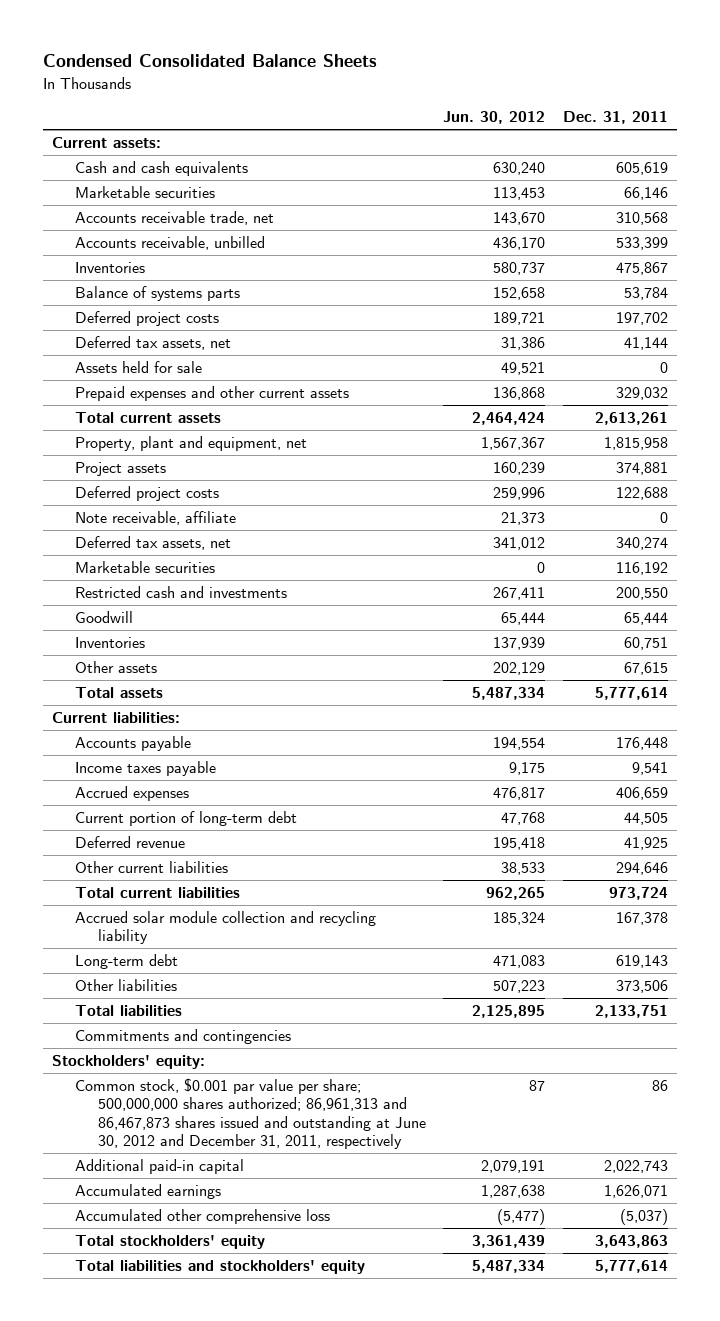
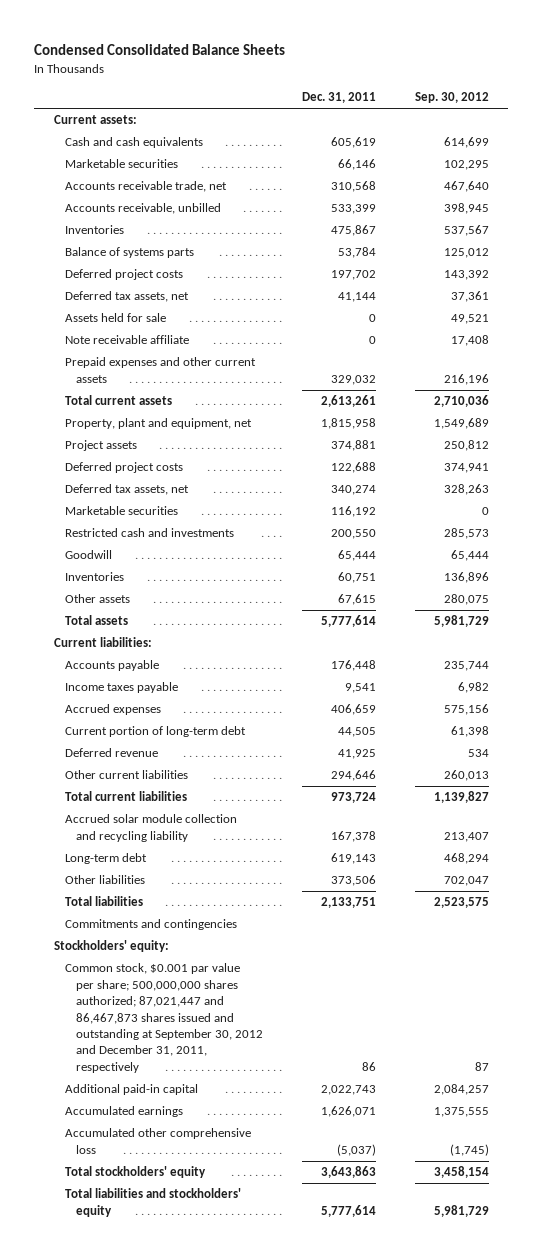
[443,111,546,125] Jun. 30, 2012 -> none
none -> [414,92,489,104] Sep. 30, 2012
none -> [64,335,189,345] Note receivable affiliate
[74,511,236,526] Note receivable, affiliate -> none
[74,1078,426,1149] Common stock, $0.001 par value per share; 500,000,000 shares authorized; 86,961,313 and 86,467,873 shares issued and outstanding at June 30, 2012 and December 31, 2011, respectively -> [64,963,263,1073] Common stock, $0.001 par value per share; 500,000,000 shares authorized; 87,021,447 and 86,467,873 shares issued and outstanding at September 30, 2012 and December 31, 2011, respectively

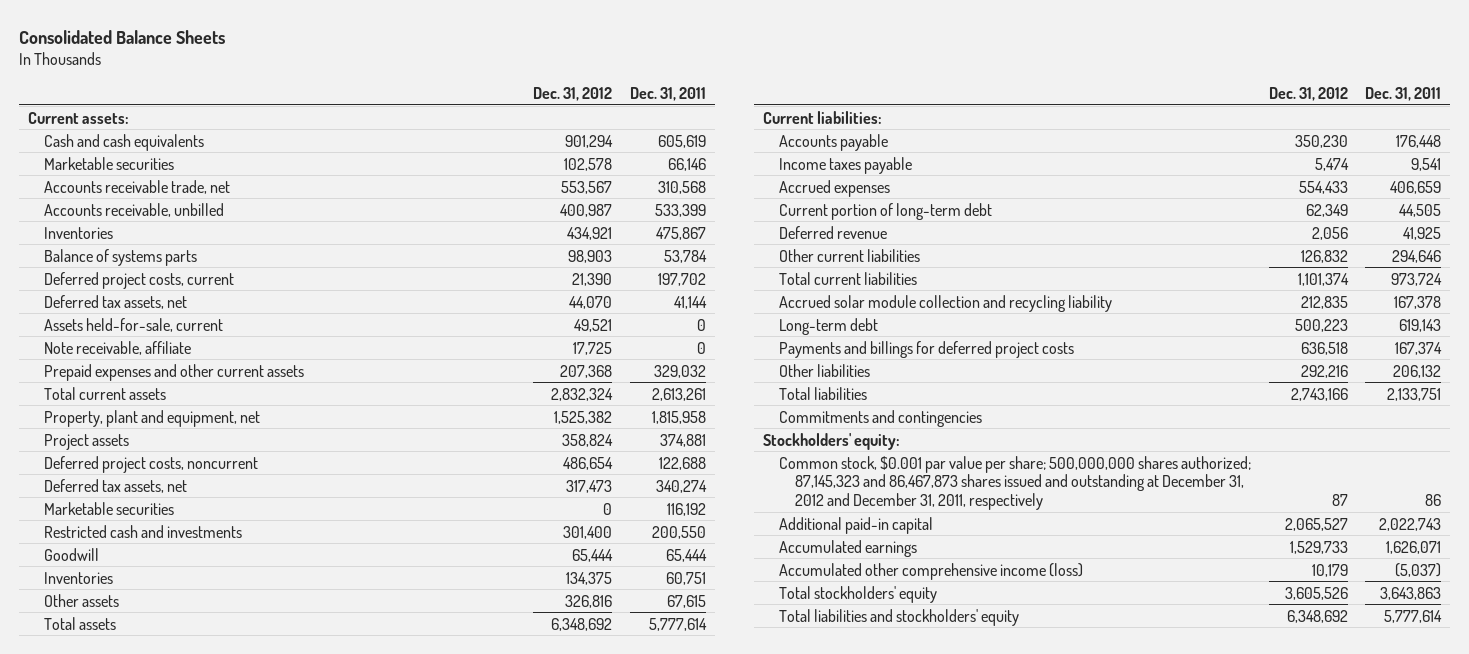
[34,43,286,55] Condensed Consolidated Balance Sheets -> [19,29,226,44] Consolidated Balance Sheets
[414,92,489,104] Sep. 30, 2012 -> none
none -> [533,86,613,101] Dec. 31, 2012
[64,269,183,281] Deferred project costs -> [43,271,234,289] Deferred project costs, current
[64,313,166,323] Assets held for sale -> [43,317,223,332] Assets held-for-sale, current
[64,335,189,345] Note receivable affiliate -> [43,340,191,355] Note receivable, affiliate
[64,462,183,474] Deferred project costs -> [43,455,258,473] Deferred project costs, noncurrent
none -> [779,340,1075,358] Payments and billings for deferred project costs
[330,875,376,887] 373,506 -> [1393,364,1442,378] 206,132
[64,963,263,1073] Common stock, $0.001 par value per share; 500,000,000 shares authorized; 87,021,447 and 86,467,873 shares issued and outstanding at September 30, 2012 and December 31, 2011, respectively -> [779,455,1252,511] Common stock, $0.001 par value per share; 500,000,000 shares authorized; 87,145,323 and 86,467,873 shares issued and outstanding at December 31, 2012 and December 31, 2011, respectively
[64,1128,251,1154] Accumulated other comprehensive loss -> [779,562,1084,580] Accumulated other comprehensive income (loss)

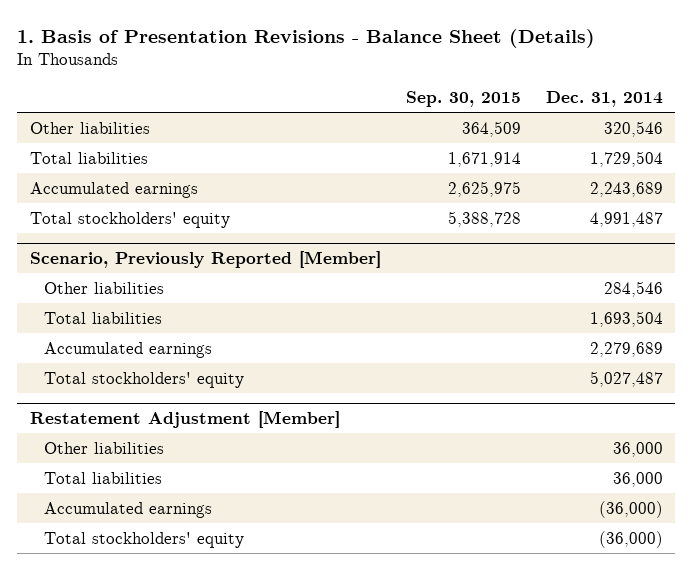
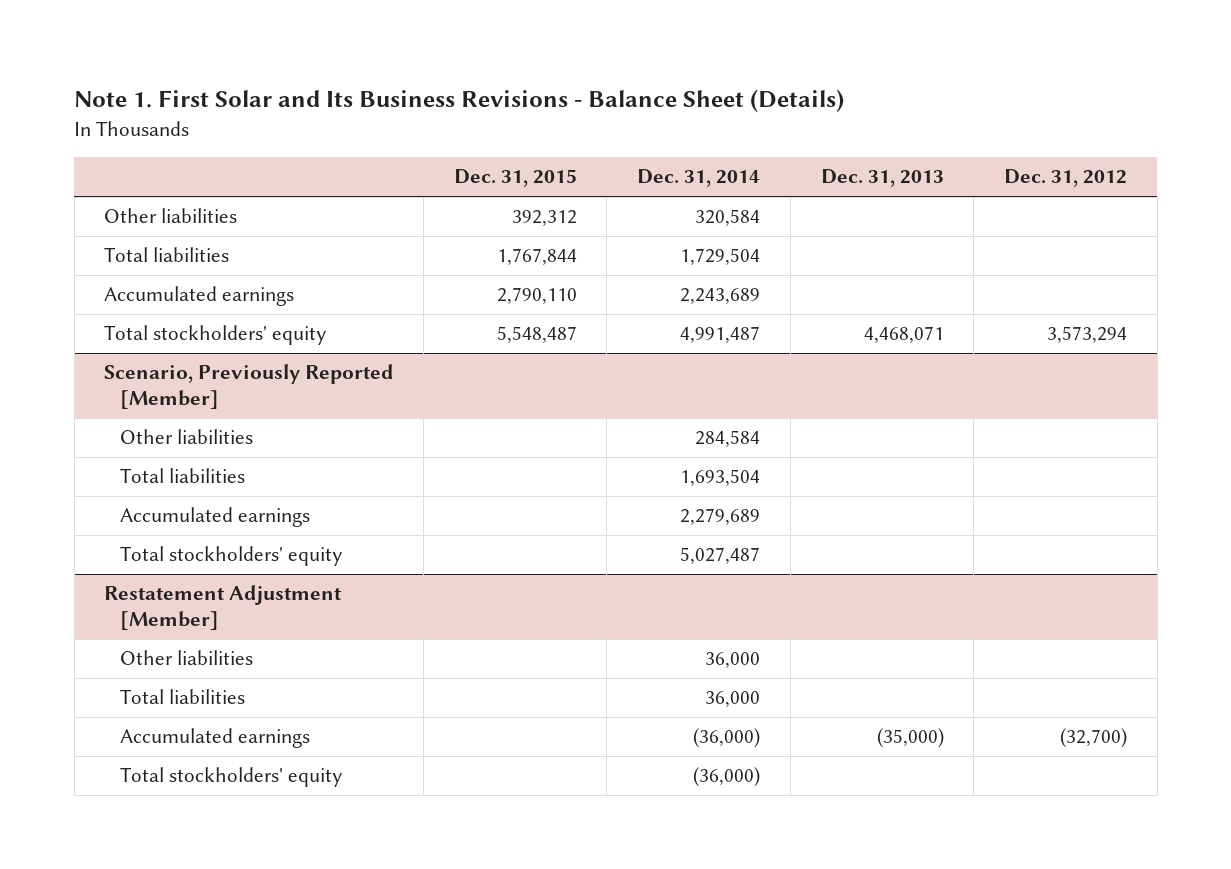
[17,29,596,49] 1. Basis of Presentation Revisions - Balance Sheet (Details) -> [74,89,845,113] Note 1. First Solar and Its Business Revisions - Balance Sheet (Details)
[405,90,521,107] Sep. 30, 2015 -> none
none -> [453,169,577,188] Dec. 31, 2015
none -> [820,169,944,188] Dec. 31, 2013
none -> [1004,169,1128,188] Dec. 31, 2012
[603,120,663,137] 320,546 -> [695,209,761,227] 320,584
[603,280,663,297] 284,546 -> [695,430,761,448] 284,584

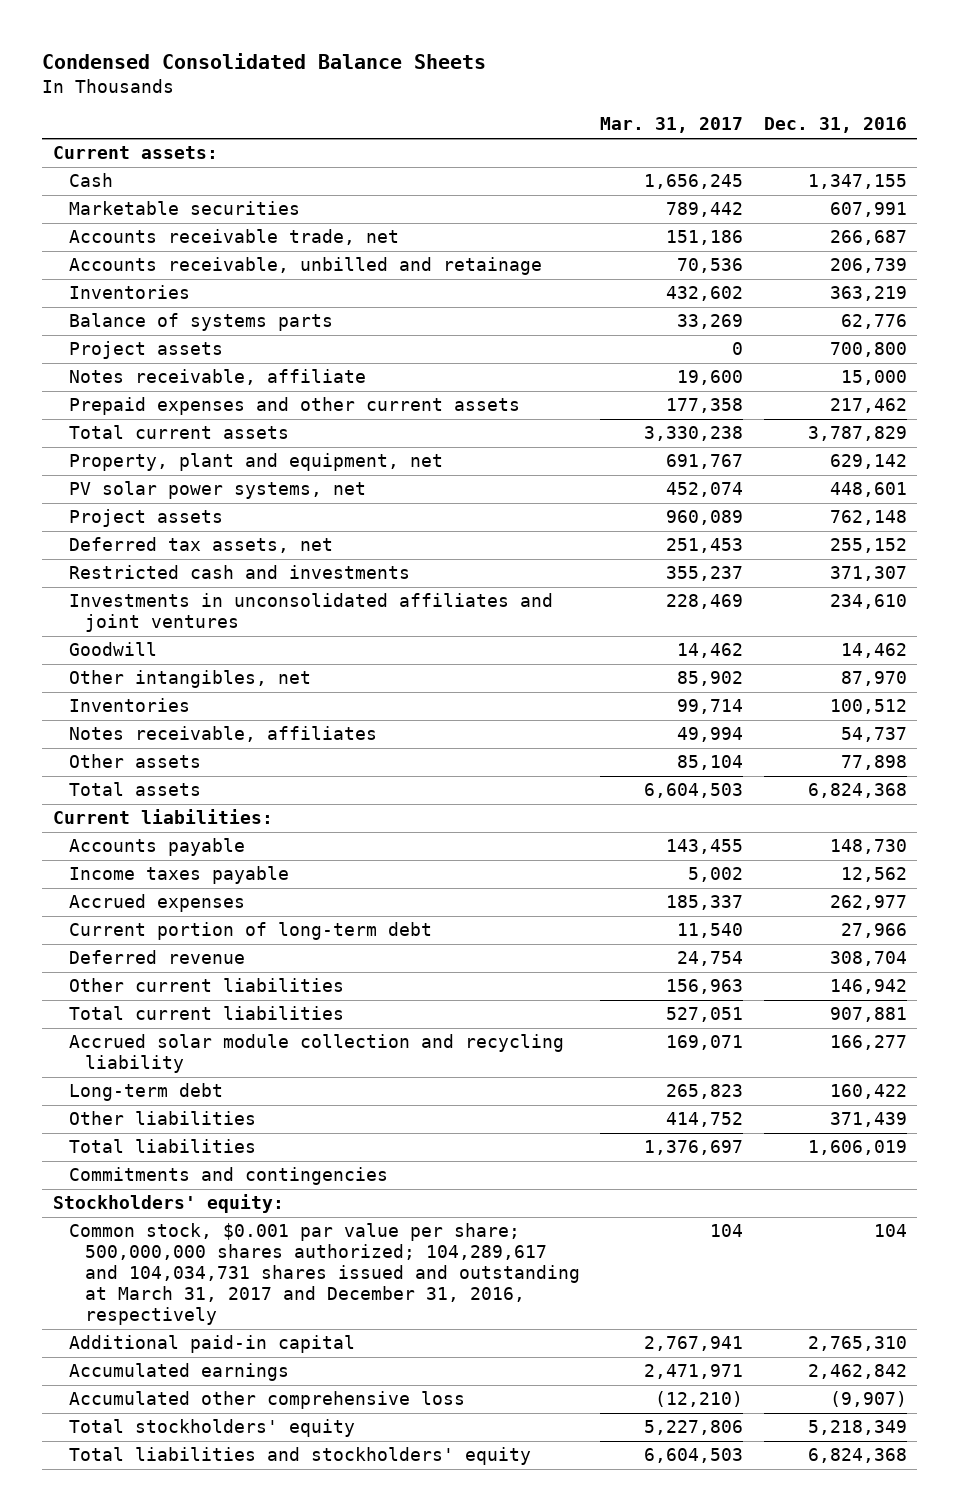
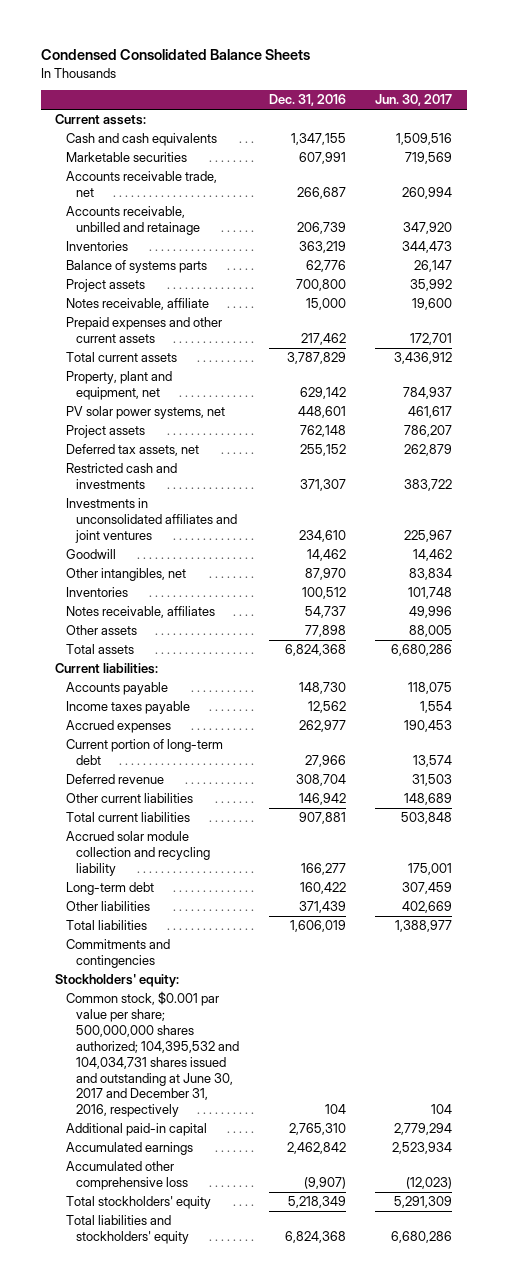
[600,117,744,134] Mar. 31, 2017 -> none
none -> [375,94,453,107] Jun. 30, 2017
[68,173,113,188] Cash -> [65,133,217,147] Cash and cash equivalents
[68,1223,580,1326] Common stock, $0.001 par value per share; 500,000,000 shares authorized; 104,289,617 and 104,034,731 shares issued and outstanding at March 31, 2017 and December 31, 2016, respectively -> [65,991,239,1118] Common stock, $0.001 par value per share; 500,000,000 shares authorized; 104,395,532 and 104,034,731 shares issued and outstanding at June 30, 2017 and December 31, 2016, respectively

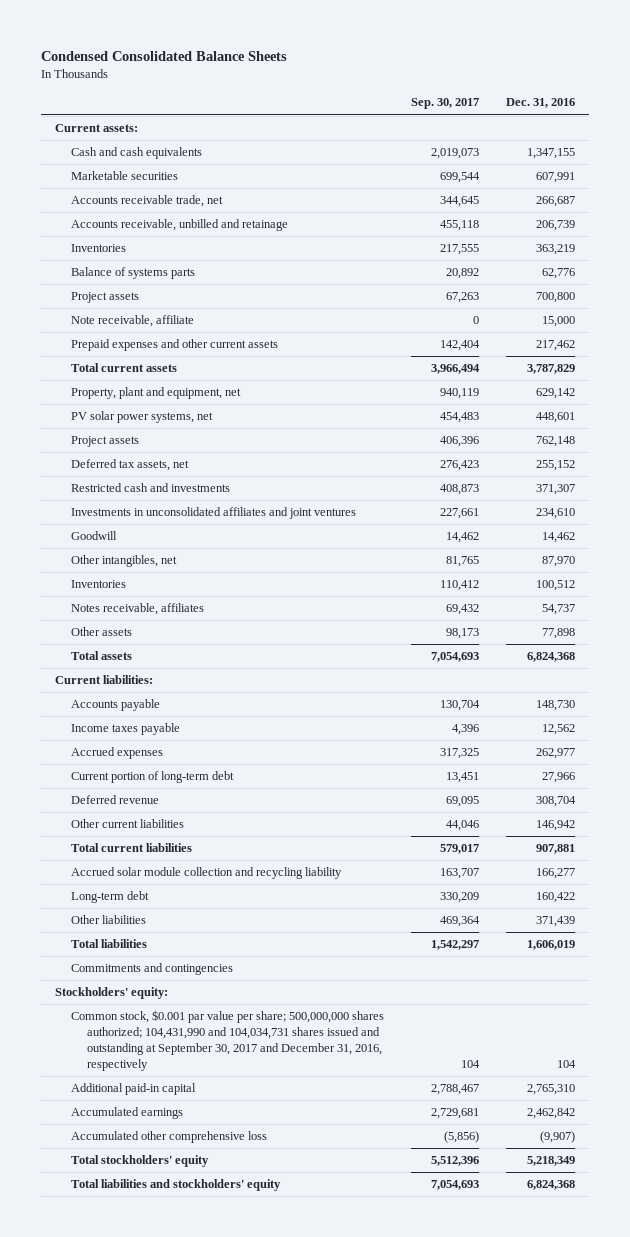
[375,94,453,107] Jun. 30, 2017 -> none
none -> [410,98,479,110] Sep. 30, 2017
[65,298,209,311] Notes receivable, affiliate -> [70,315,194,328] Note receivable, affiliate
[65,991,239,1118] Common stock, $0.001 par value per share; 500,000,000 shares authorized; 104,395,532 and 104,034,731 shares issued and outstanding at June 30, 2017 and December 31, 2016, respectively -> [70,1010,384,1071] Common stock, $0.001 par value per share; 500,000,000 shares authorized; 104,431,990 and 104,034,731 shares issued and outstanding at September 30, 2017 and December 31, 2016, respectively

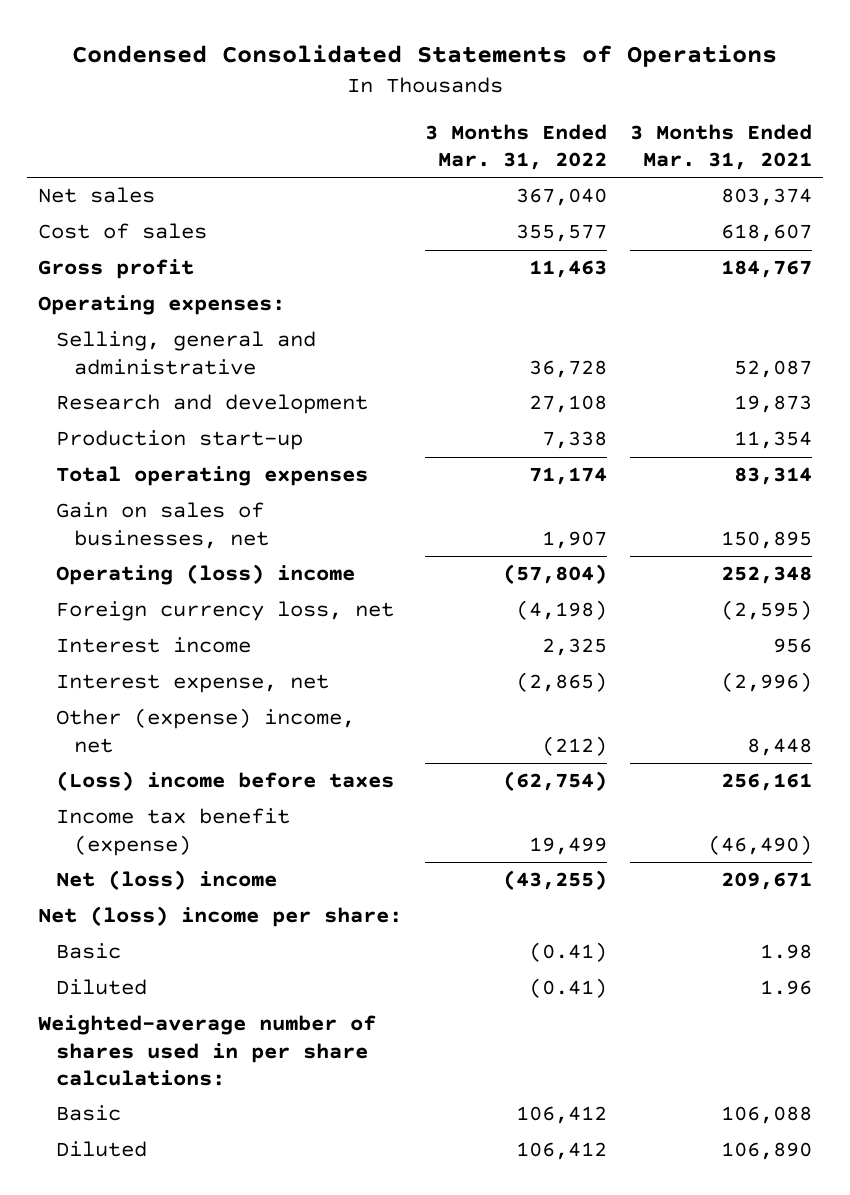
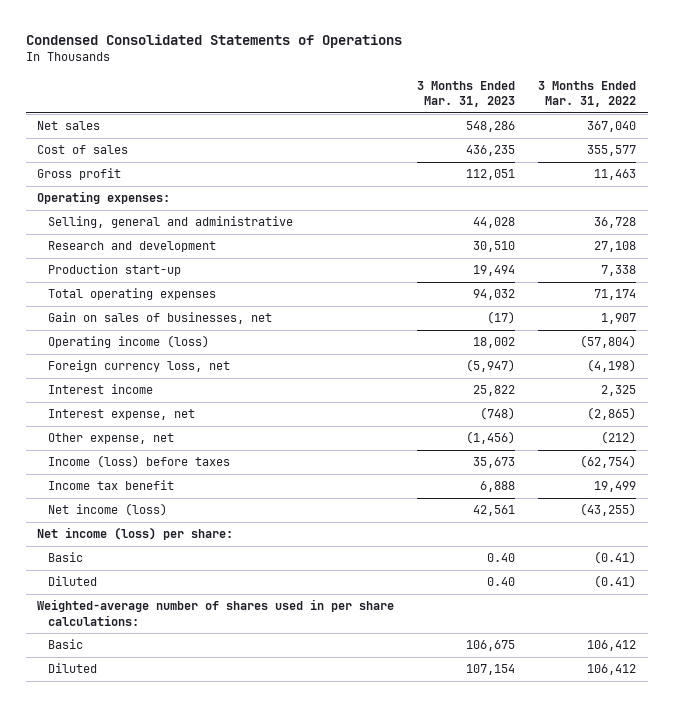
[629,123,812,170] 3 Months Ended Mar. 31, 2021 -> none
none -> [417,80,516,108] 3 Months Ended Mar. 31, 2023
[56,564,356,586] Operating (loss) income -> [47,335,209,349] Operating income (loss)
[56,708,356,753] Other (expense) income, net -> [47,433,174,445] Other expense, net
[56,771,395,792] (Loss) income before taxes -> [47,455,230,469] Income (loss) before taxes
[56,808,291,856] Income tax benefit (expense) -> [47,480,174,491] Income tax benefit
[56,870,278,891] Net (loss) income -> [47,503,167,517] Net income (loss)
[38,906,403,928] Net (loss) income per share: -> [37,527,234,541] Net income (loss) per share:

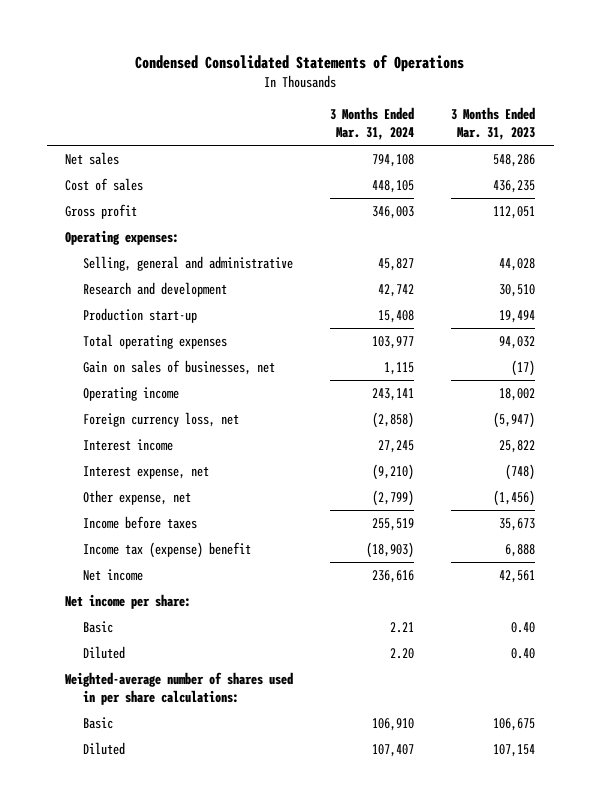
[538,80,637,108] 3 Months Ended Mar. 31, 2022 -> none
none -> [330,107,415,140] 3 Months Ended Mar. 31, 2024
[47,335,209,349] Operating income (loss) -> [82,386,179,401] Operating income
[47,455,230,469] Income (loss) before taxes -> [82,515,197,529] Income before taxes
[47,480,174,491] Income tax benefit -> [82,541,251,558] Income tax (expense) benefit
[47,503,167,517] Net income (loss) -> [82,568,143,581] Net income
[37,527,234,541] Net income (loss) per share: -> [65,593,192,609] Net income per share:

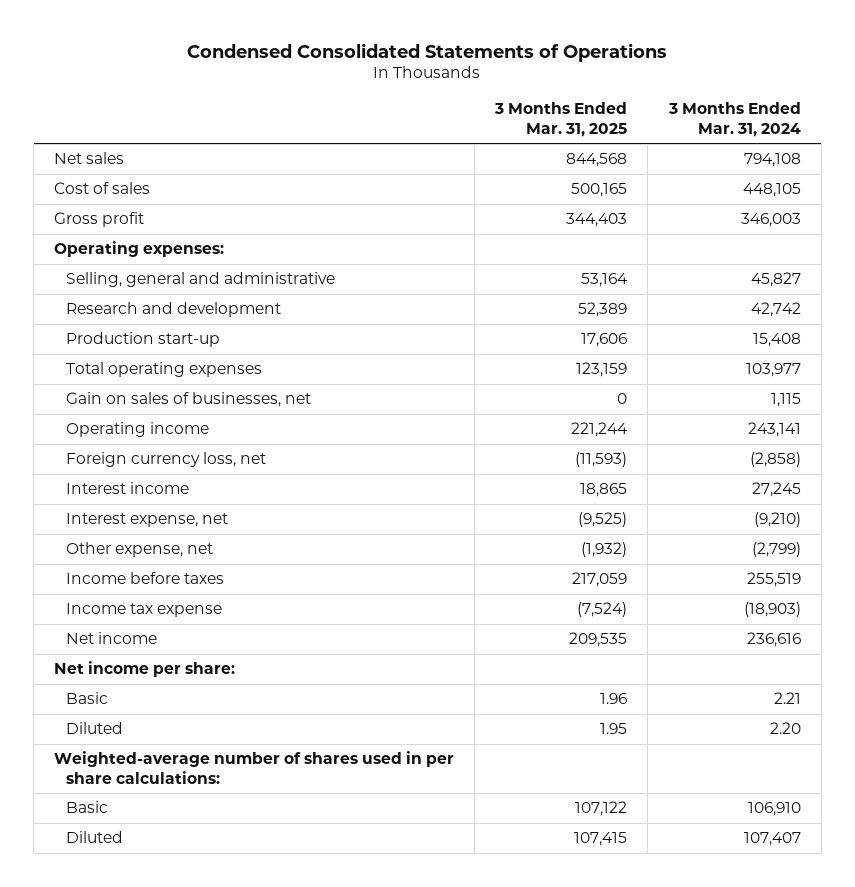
[451,107,536,140] 3 Months Ended Mar. 31, 2023 -> none
none -> [494,102,628,137] 3 Months Ended Mar. 31, 2025
[82,541,251,558] Income tax (expense) benefit -> [65,603,222,618] Income tax expense

